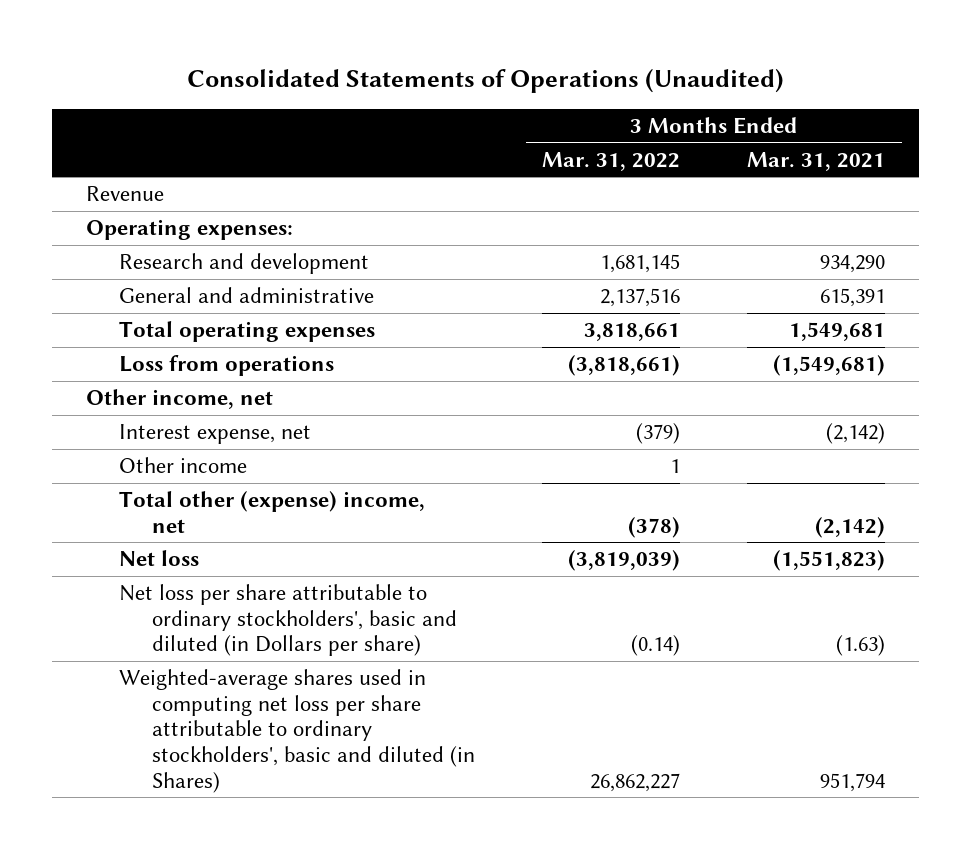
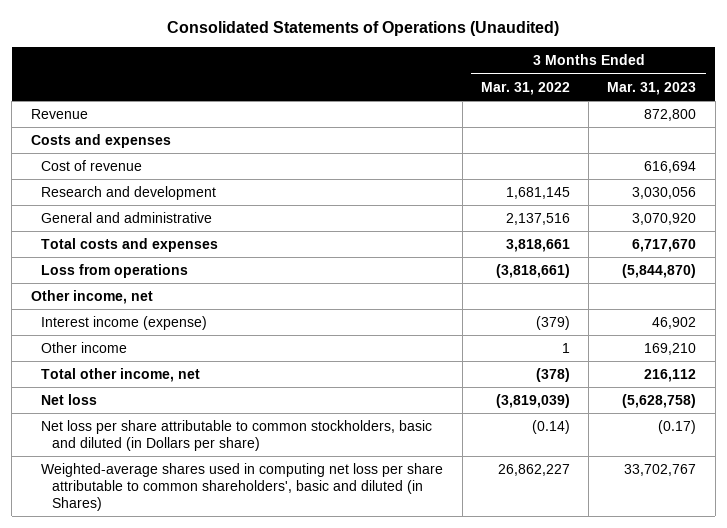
[747,151,886,171] Mar. 31, 2021 -> none
none -> [607,81,697,95] Mar. 31, 2023
[85,219,293,241] Operating expenses: -> none
none -> [30,133,171,148] Costs and expenses
none -> [41,159,143,171] Cost of revenue
[119,321,376,343] Total operating expenses -> [41,237,219,252] Total costs and expenses
[119,424,312,445] Interest expense, net -> [41,315,208,330] Interest income (expense)
[119,491,426,533] Total other (expense) income, net -> [41,367,201,382] Total other income, net
[119,584,458,657] Net loss per share attributable to ordinary stockholders', basic and diluted (in Dollars per share) -> [41,419,433,451] Net loss per share attributable to common stockholders, basic and diluted (in Dollars per share)
[119,669,476,793] Weighted-average shares used in computing net loss per share attributable to ordinary stockholders', basic and diluted (in Shares) -> [41,462,444,511] Weighted-average shares used in computing net loss per share attributable to common shareholders', basic and diluted (in Shares)

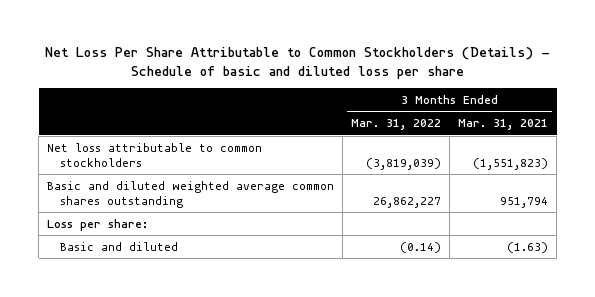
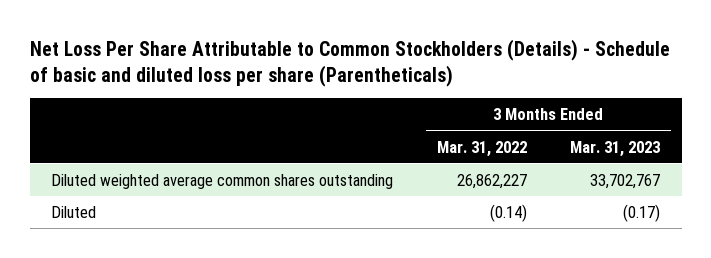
[44,47,550,80] Net Loss Per Share Attributable to Common Stockholders (Details) - Schedule of basic and diluted loss per share -> [29,38,670,87] Net Loss Per Share Attributable to Common Stockholders (Details) - Schedule of basic and diluted loss per share (Parentheticals)
[458,119,549,131] Mar. 31, 2021 -> none
none -> [570,140,661,157] Mar. 31, 2023
[47,142,263,168] Net loss attributable to common stockholders -> none
[47,218,149,231] Loss per share: -> none
[47,180,335,209] Basic and diluted weighted average common shares outstanding -> [51,174,394,190] Diluted weighted average common shares outstanding
[60,241,179,251] Basic and diluted -> [51,206,97,219] Diluted

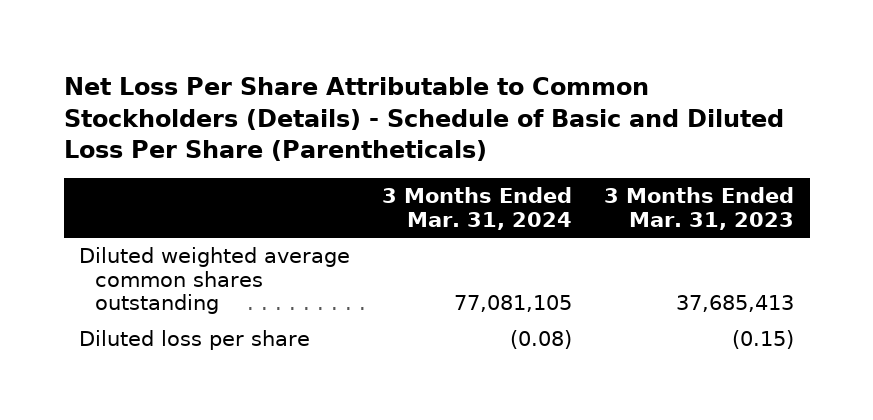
[29,38,670,87] Net Loss Per Share Attributable to Common Stockholders (Details) - Schedule of basic and diluted loss per share (Parentheticals) -> [63,77,784,161] Net Loss Per Share Attributable to Common Stockholders (Details) - Schedule of Basic and Diluted Loss Per Share (Parentheticals)
[436,140,527,157] Mar. 31, 2022 -> none
none -> [382,187,573,230] 3 Months Ended Mar. 31, 2024
[590,174,661,190] 33,702,767 -> [675,295,794,313] 37,685,413
[51,206,97,219] Diluted -> [79,330,311,351] Diluted loss per share
[623,204,661,223] (0.17) -> [731,330,794,350] (0.15)

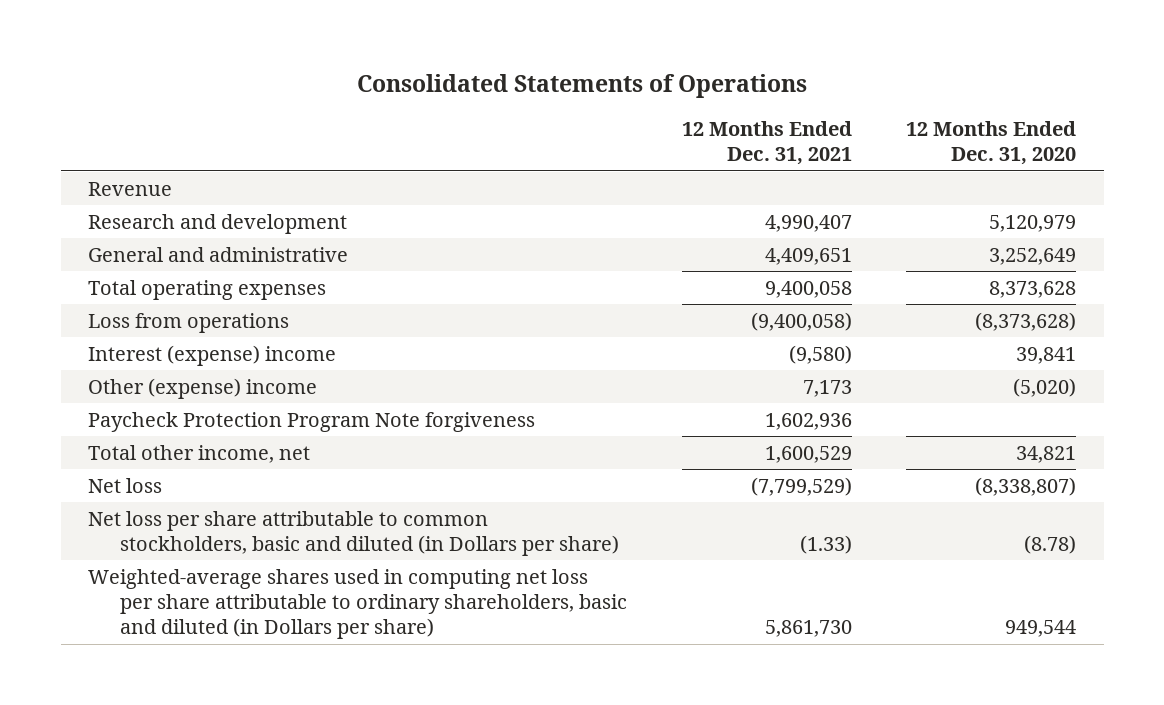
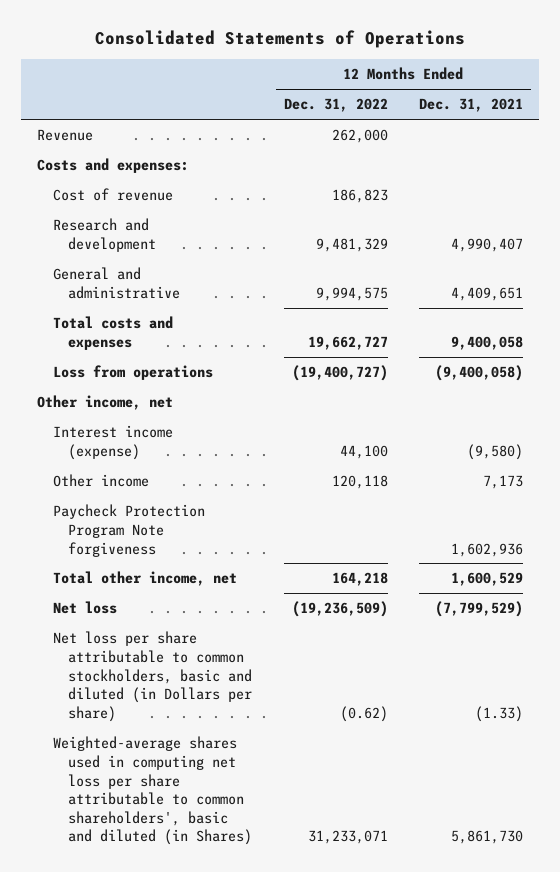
[906,121,1077,166] 12 Months Ended Dec. 31, 2020 -> none
none -> [283,98,388,113] Dec. 31, 2022
none -> [37,158,190,174] Costs and expenses:
none -> [52,188,173,202] Cost of revenue
[87,279,326,300] Total operating expenses -> [52,316,173,350] Total costs and expenses
none -> [37,395,174,411] Other income, net
[87,344,336,366] Interest (expense) income -> [52,425,173,460] Interest income (expense)
[87,377,317,399] Other (expense) income -> [52,474,149,488] Other income
[87,568,627,640] Weighted-average shares used in computing net loss per share attributable to ordinary shareholders, basic and diluted (in Dollars per share) -> [52,736,253,846] Weighted-average shares used in computing net loss per share attributable to common shareholders', basic and diluted (in Shares)

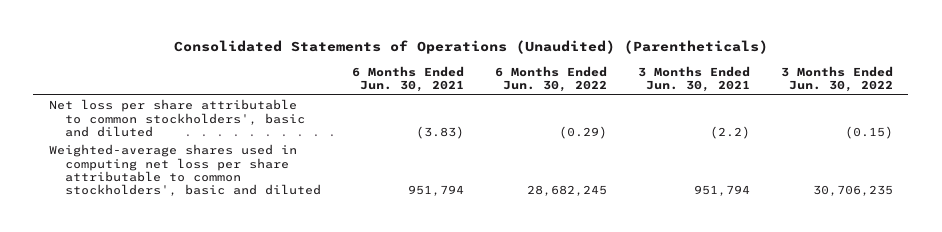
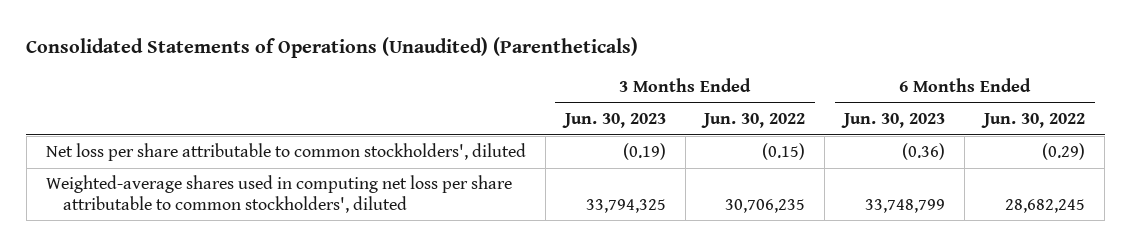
[351,66,464,93] 6 Months Ended Jun. 30, 2021 -> none
[637,66,750,93] 3 Months Ended Jun. 30, 2021 -> none
none -> [561,113,666,129] Jun. 30, 2023
none -> [841,113,946,129] Jun. 30, 2023
[48,99,305,137] Net loss per share attributable to common stockholders', basic and diluted -> [45,143,526,162] Net loss per share attributable to common stockholders', diluted
[48,144,321,197] Weighted-average shares used in computing net loss per share attributable to common stockholders', basic and diluted -> [45,175,512,213] Weighted-average shares used in computing net loss per share attributable to common stockholders', diluted

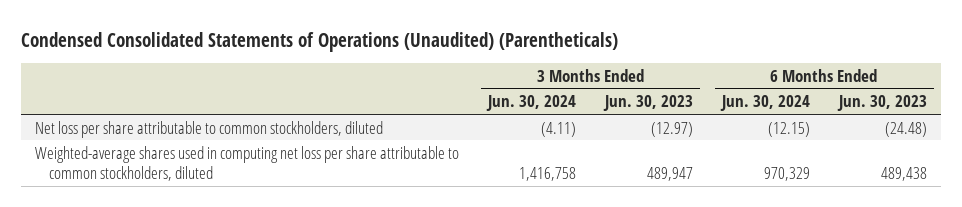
[26,37,639,59] Consolidated Statements of Operations (Unaudited) (Parentheticals) -> [20,31,618,52] Condensed Consolidated Statements of Operations (Unaudited) (Parentheticals)
[701,113,806,129] Jun. 30, 2022 -> none
[981,113,1086,129] Jun. 30, 2022 -> none
none -> [486,95,577,112] Jun. 30, 2024
none -> [719,95,810,112] Jun. 30, 2024
[45,143,526,162] Net loss per share attributable to common stockholders', diluted -> [35,120,384,138] Net loss per share attributable to common stockholders, diluted
[622,143,666,161] (0.19) -> [650,121,693,137] (12.97)
[902,143,946,161] (0.36) -> [884,121,927,137] (24.48)
[45,175,512,213] Weighted-average shares used in computing net loss per share attributable to common stockholders', diluted -> [35,145,460,181] Weighted-average shares used in computing net loss per share attributable to common stockholders, diluted
[585,198,666,213] 33,794,325 -> [646,166,693,181] 489,947
[865,198,946,213] 33,748,799 -> [880,166,927,181] 489,438

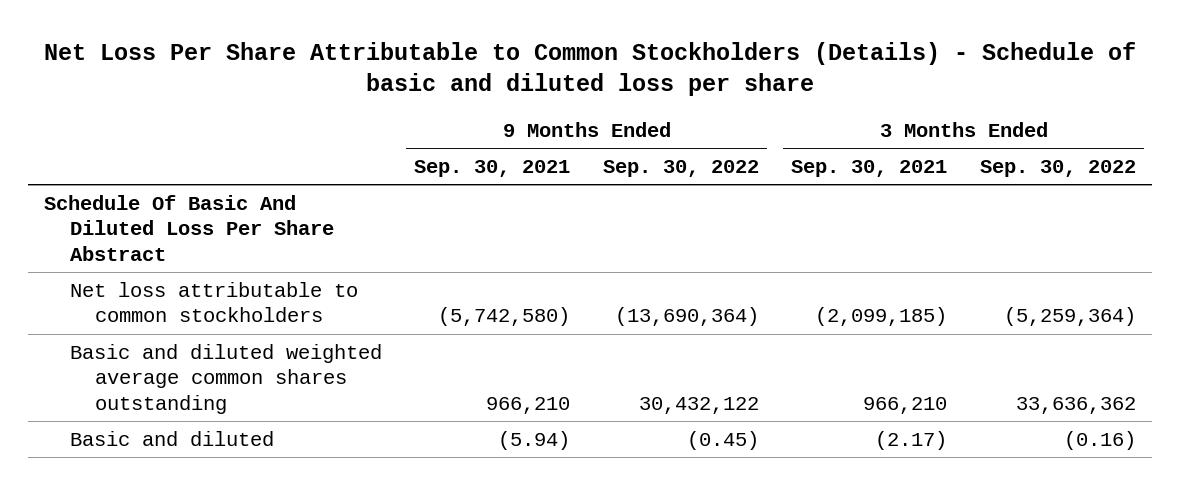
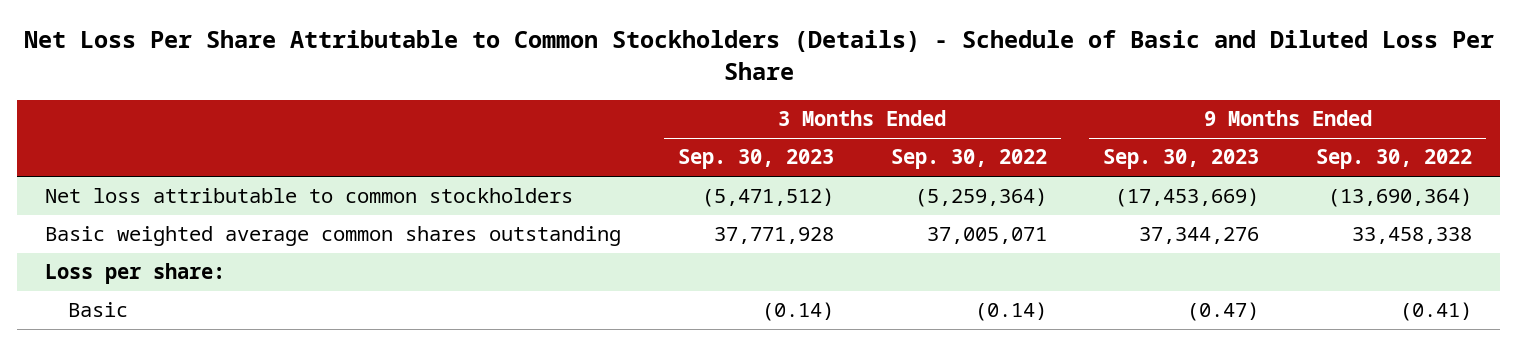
[44,41,1137,97] Net Loss Per Share Attributable to Common Stockholders (Details) - Schedule of basic and diluted loss per share -> [23,30,1494,80] Net Loss Per Share Attributable to Common Stockholders (Details) - Schedule of Basic and Diluted Loss Per Share
[414,159,571,177] Sep. 30, 2021 -> none
[791,159,948,177] Sep. 30, 2021 -> none
none -> [677,149,834,170] Sep. 30, 2023
none -> [1103,149,1260,170] Sep. 30, 2023
[44,194,334,261] Schedule Of Basic And Diluted Loss Per Share Abstract -> none
[69,343,382,414] Basic and diluted weighted average common shares outstanding -> [45,226,622,247] Basic weighted average common shares outstanding
[638,396,759,414] 30,432,122 -> [1351,227,1472,245] 33,458,338
[1016,396,1137,414] 33,636,362 -> [926,227,1047,245] 37,005,071
none -> [45,263,226,285] Loss per share:
[69,430,274,446] Basic and diluted -> [68,302,129,318] Basic
[686,430,759,450] (0.45) -> [1399,302,1472,322] (0.41)
[1064,430,1137,450] (0.16) -> [974,302,1047,322] (0.14)

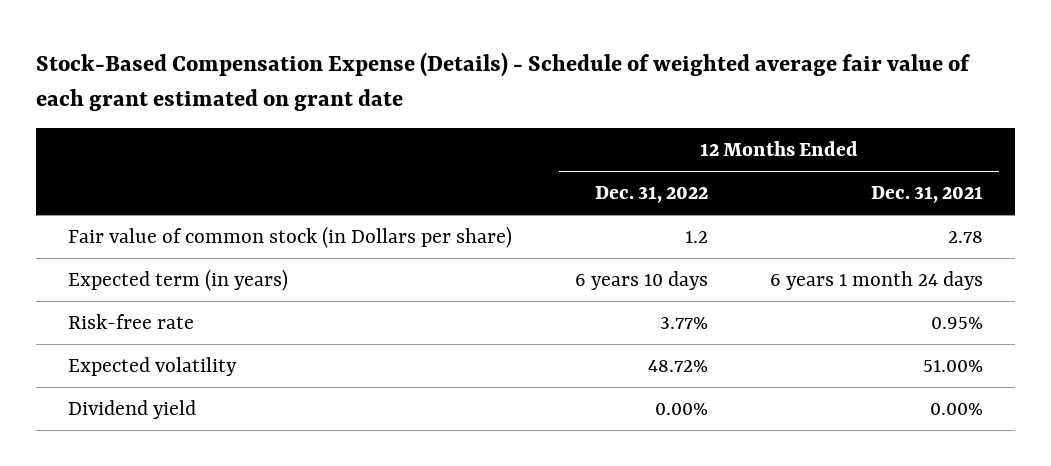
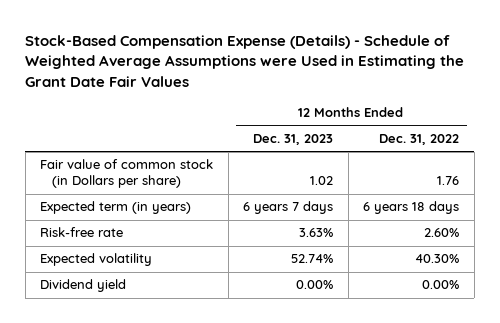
[36,52,971,111] Stock-Based Compensation Expense (Details) - Schedule of weighted average fair value of each grant estimated on grant date -> [25,34,465,87] Stock-Based Compensation Expense (Details) - Schedule of Weighted Average Assumptions were Used in Estimating the Grant Date Fair Values
[871,185,984,203] Dec. 31, 2021 -> none
none -> [253,133,334,145] Dec. 31, 2023
[684,230,708,243] 1.2 -> [437,176,460,186] 1.76
[574,270,708,290] 6 years 10 days -> [363,201,460,215] 6 years 18 days
[659,316,708,329] 3.77% -> [424,228,460,238] 2.60%
[647,359,708,372] 48.72% -> [415,254,460,264] 40.30%

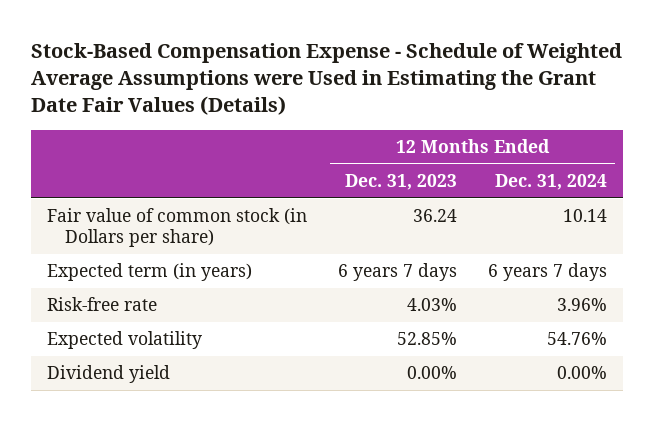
[25,34,465,87] Stock-Based Compensation Expense (Details) - Schedule of Weighted Average Assumptions were Used in Estimating the Grant Date Fair Values -> [31,43,623,116] Stock-Based Compensation Expense - Schedule of Weighted Average Assumptions were Used in Estimating the Grant Date Fair Values (Details)
[379,133,460,145] Dec. 31, 2022 -> none
none -> [495,174,608,191] Dec. 31, 2024
[310,176,334,186] 1.02 -> [412,209,457,223] 36.24
[299,228,334,238] 3.63% -> [406,298,457,312] 4.03%
[291,254,334,264] 52.74% -> [396,332,457,346] 52.85%

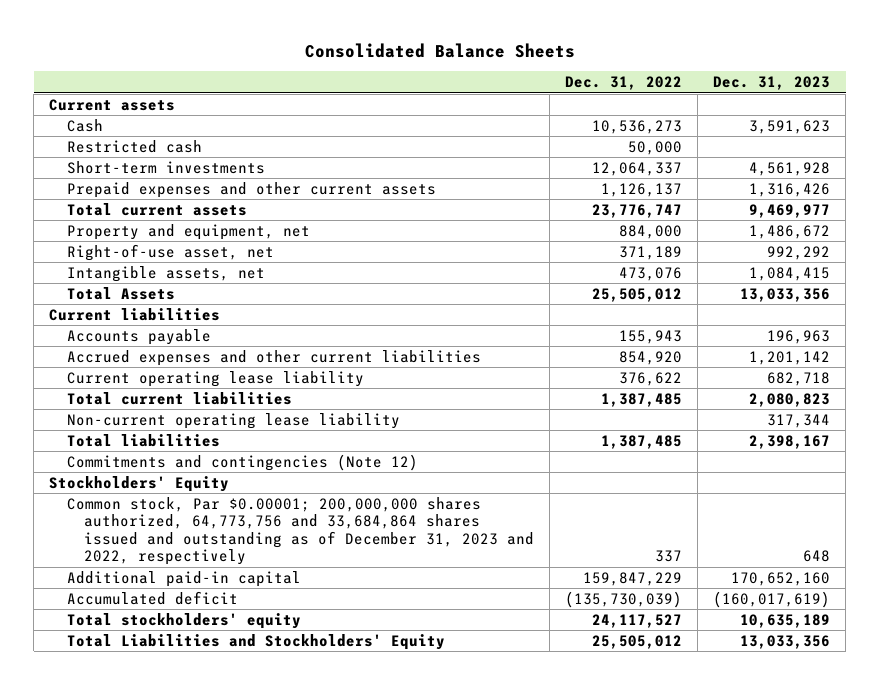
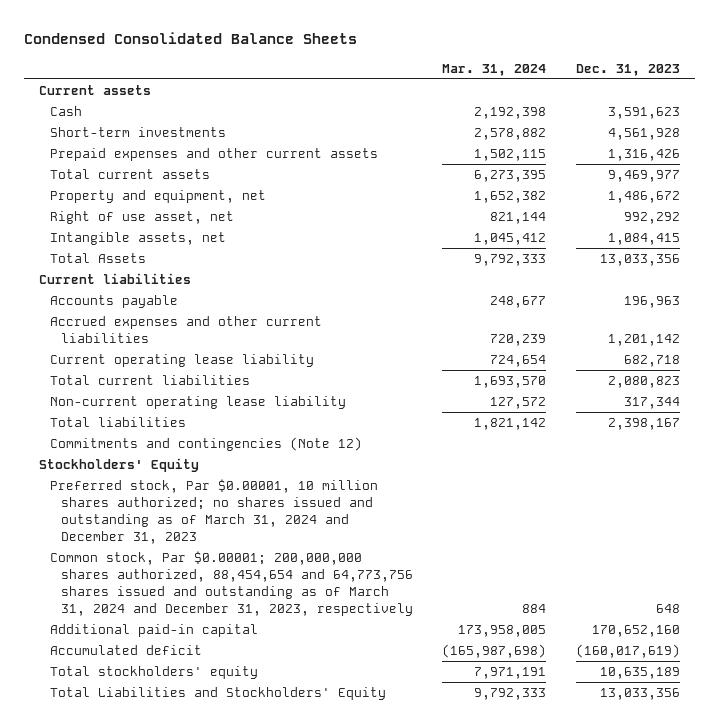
[304,42,575,58] Consolidated Balance Sheets -> [24,32,358,45] Condensed Consolidated Balance Sheets
[565,76,683,91] Dec. 31, 2022 -> none
none -> [442,63,547,76] Mar. 31, 2024
[66,139,202,153] Restricted cash -> none
[66,243,274,261] Right-of-use asset, net -> [49,211,234,225] Right of use asset, net
none -> [49,479,378,544] Preferred stock, Par $0.00001, 10 million shares authorized; no shares issued and outstanding as of March 31, 2024 and December 31, 2023
[66,496,535,566] Common stock, Par $0.00001; 200,000,000 shares authorized, 64,773,756 and 33,684,864 shares issued and outstanding as of December 31, 2023 and 2022, respectively -> [49,551,413,616] Common stock, Par $0.00001; 200,000,000 shares authorized, 88,454,654 and 64,773,756 shares issued and outstanding as of March 31, 2024 and December 31, 2023, respectively

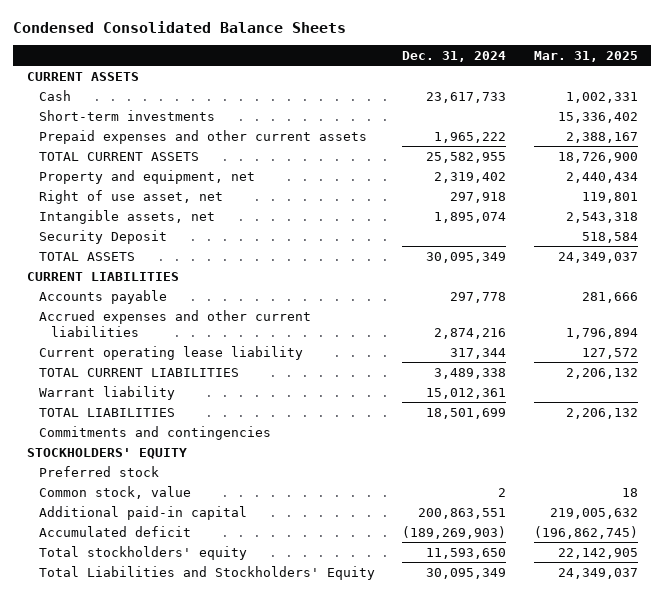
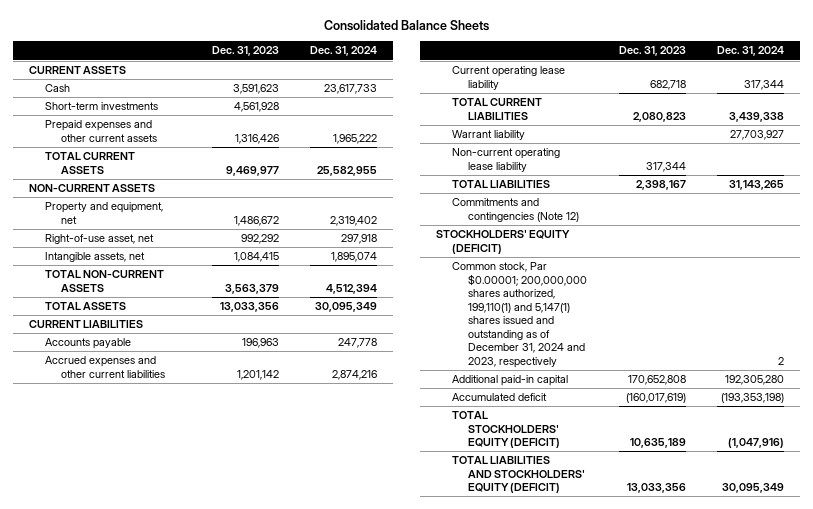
[13,20,347,33] Condensed Consolidated Balance Sheets -> [323,20,489,32] Consolidated Balance Sheets
[533,50,638,62] Mar. 31, 2025 -> none
none -> [211,46,279,57] Dec. 31, 2023
none -> [29,184,156,193] NON-CURRENT ASSETS
[39,189,224,204] Right of use asset, net -> [45,234,155,245] Right-of-use asset, net
[39,229,168,244] Security Deposit -> none
none -> [45,270,165,292] TOTAL NON-CURRENT ASSETS
[450,291,507,303] 297,778 -> [338,338,378,349] 247,778
[39,465,160,477] Preferred stock -> none
[434,367,507,379] 3,489,338 -> [729,111,785,122] 3,439,338
[426,387,507,399] 15,012,361 -> [730,130,785,141] 27,703,927
none -> [452,148,561,172] Non-current operating lease liability
[426,407,507,419] 18,501,699 -> [729,180,785,191] 31,143,265
[39,425,272,440] Commitments and contingencies -> [452,198,580,222] Commitments and contingencies (Note 12)
[26,447,187,459] STOCKHOLDERS' EQUITY -> [436,230,571,254] STOCKHOLDERS' EQUITY (DEFICIT)
[39,485,192,499] Common stock, value -> [452,262,588,368] Common stock, Par $0.00001; 200,000,000 shares authorized, 199,110(1) and 5,147(1) shares issued and outstanding as of December 31, 2024 and 2023, respectively
[418,507,507,519] 200,863,551 -> [725,375,785,386] 192,305,280
[402,525,507,539] (189,269,903) -> [721,393,785,404] (193,353,198)
[39,545,248,560] Total stockholders' equity -> [452,411,561,449] TOTAL STOCKHOLDERS' EQUITY (DEFICIT)
[426,547,507,559] 11,593,650 -> [728,438,785,449] (1,047,916)
[39,565,376,580] Total Liabilities and Stockholders' Equity -> [452,456,586,494] TOTAL LIABILITIES AND STOCKHOLDERS' EQUITY (DEFICIT)

